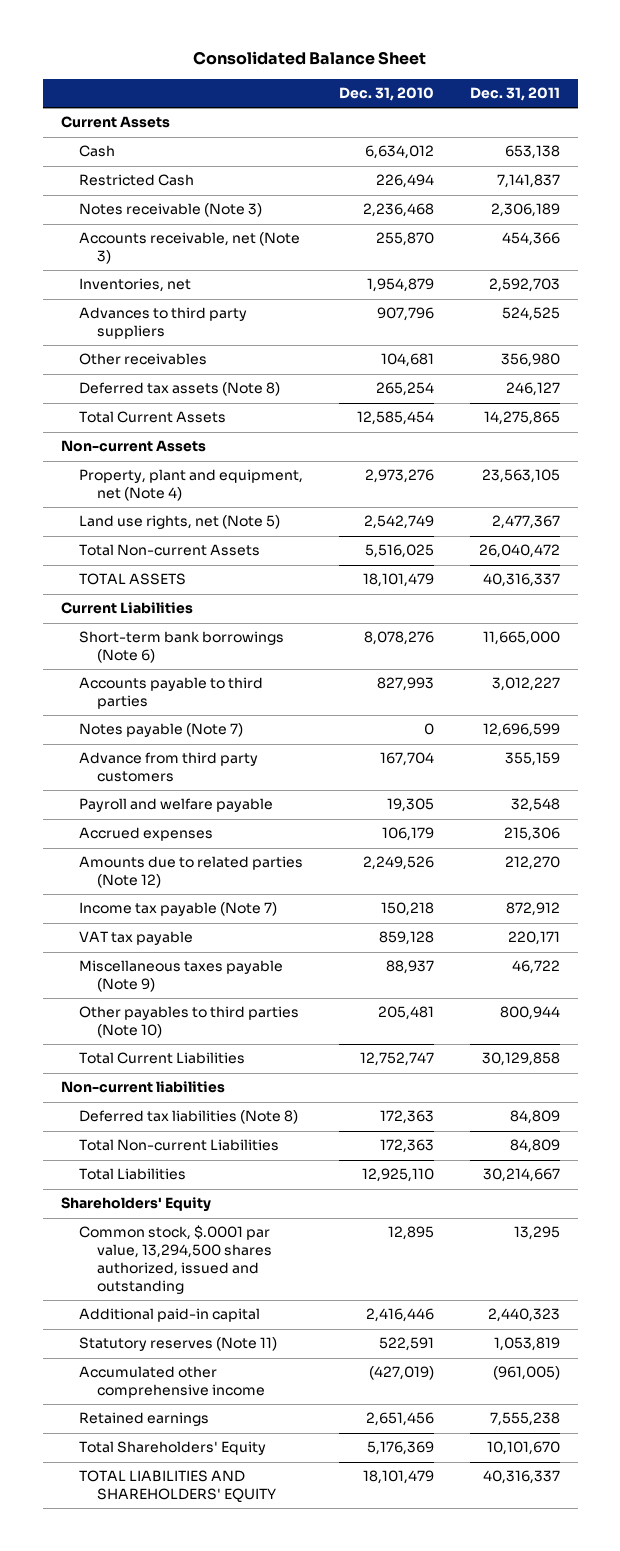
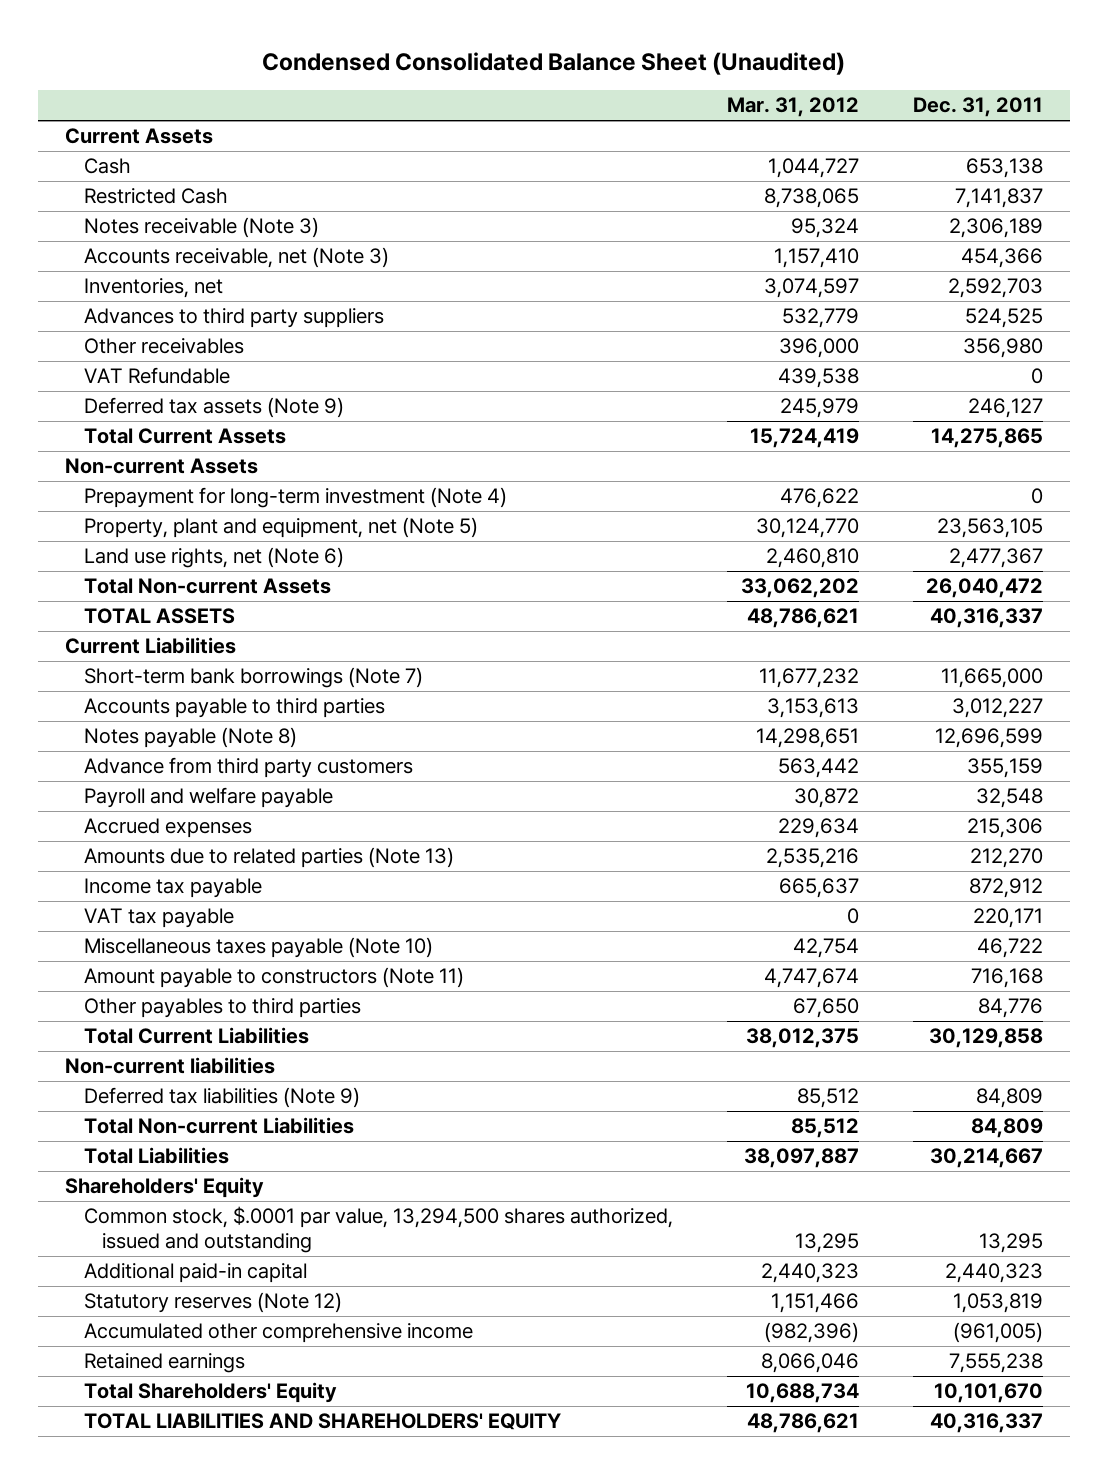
[193,51,427,66] Consolidated Balance Sheet -> [261,51,845,75] Condensed Consolidated Balance Sheet (Unaudited)
[338,86,434,101] Dec. 31, 2010 -> none
none -> [726,97,859,118] Mar. 31, 2012
none -> [83,367,230,385] VAT Refundable
[78,382,280,397] Deferred tax assets (Note 8) -> [83,397,344,419] Deferred tax assets (Note 9)
none -> [83,487,507,509] Prepayment for long-term investment (Note 4)
[78,469,303,502] Property, plant and equipment, net (Note 4) -> [83,517,478,539] Property, plant and equipment, net (Note 5)
[78,515,280,530] Land use rights, net (Note 5) -> [83,547,344,569] Land use rights, net (Note 6)
[78,631,284,664] Short-term bank borrowings (Note 6) -> [83,667,423,689] Short-term bank borrowings (Note 7)
[78,723,243,738] Notes payable (Note 7) -> [83,727,297,749] Notes payable (Note 8)
[78,856,303,889] Amounts due to related parties (Note 12) -> [83,847,454,869] Amounts due to related parties (Note 13)
[78,902,277,917] Income tax payable (Note 7) -> [83,878,262,899] Income tax payable
[78,960,283,993] Miscellaneous taxes payable (Note 9) -> [83,937,433,959] Miscellaneous taxes payable (Note 10)
none -> [83,967,464,989] Amount payable to constructors (Note 11)
[78,1006,299,1039] Other payables to third parties (Note 10) -> [83,998,361,1019] Other payables to third parties
[499,1006,560,1021] 800,944 -> [977,998,1043,1019] 84,776
[78,1110,298,1125] Deferred tax liabilities (Note 8) -> [83,1087,360,1109] Deferred tax liabilities (Note 9)
[78,1337,277,1352] Statutory reserves (Note 11) -> [83,1292,342,1314] Statutory reserves (Note 12)

